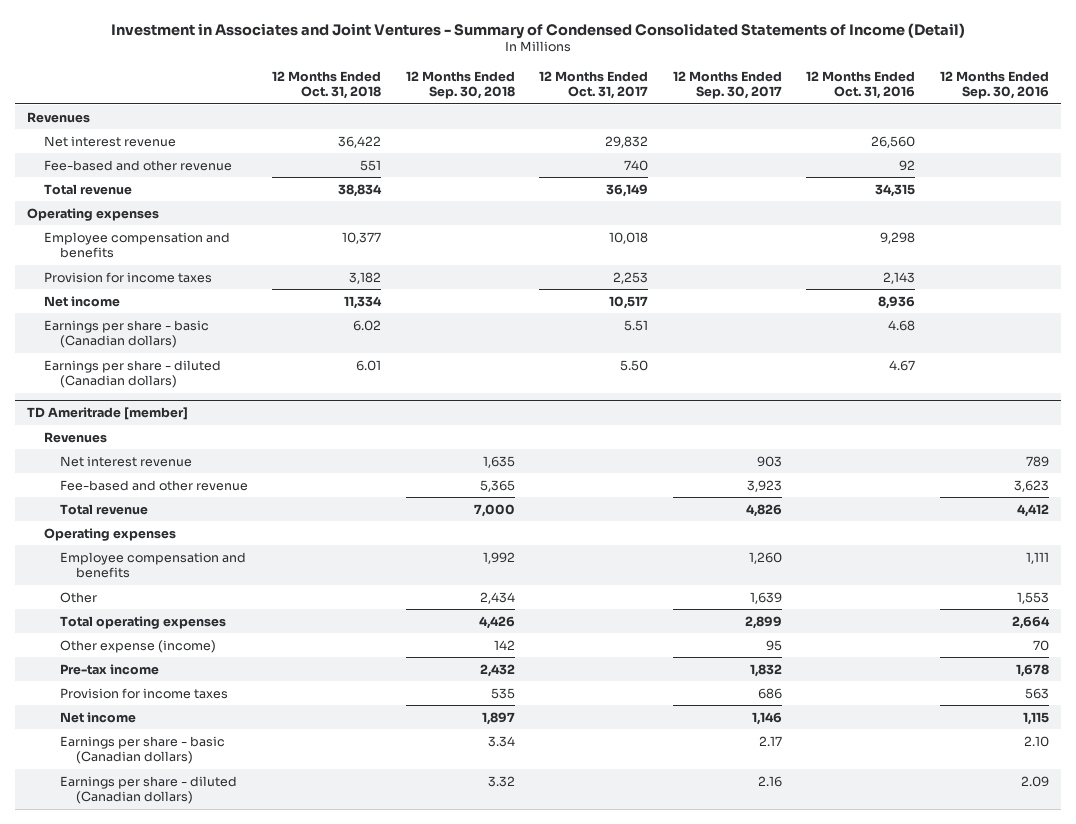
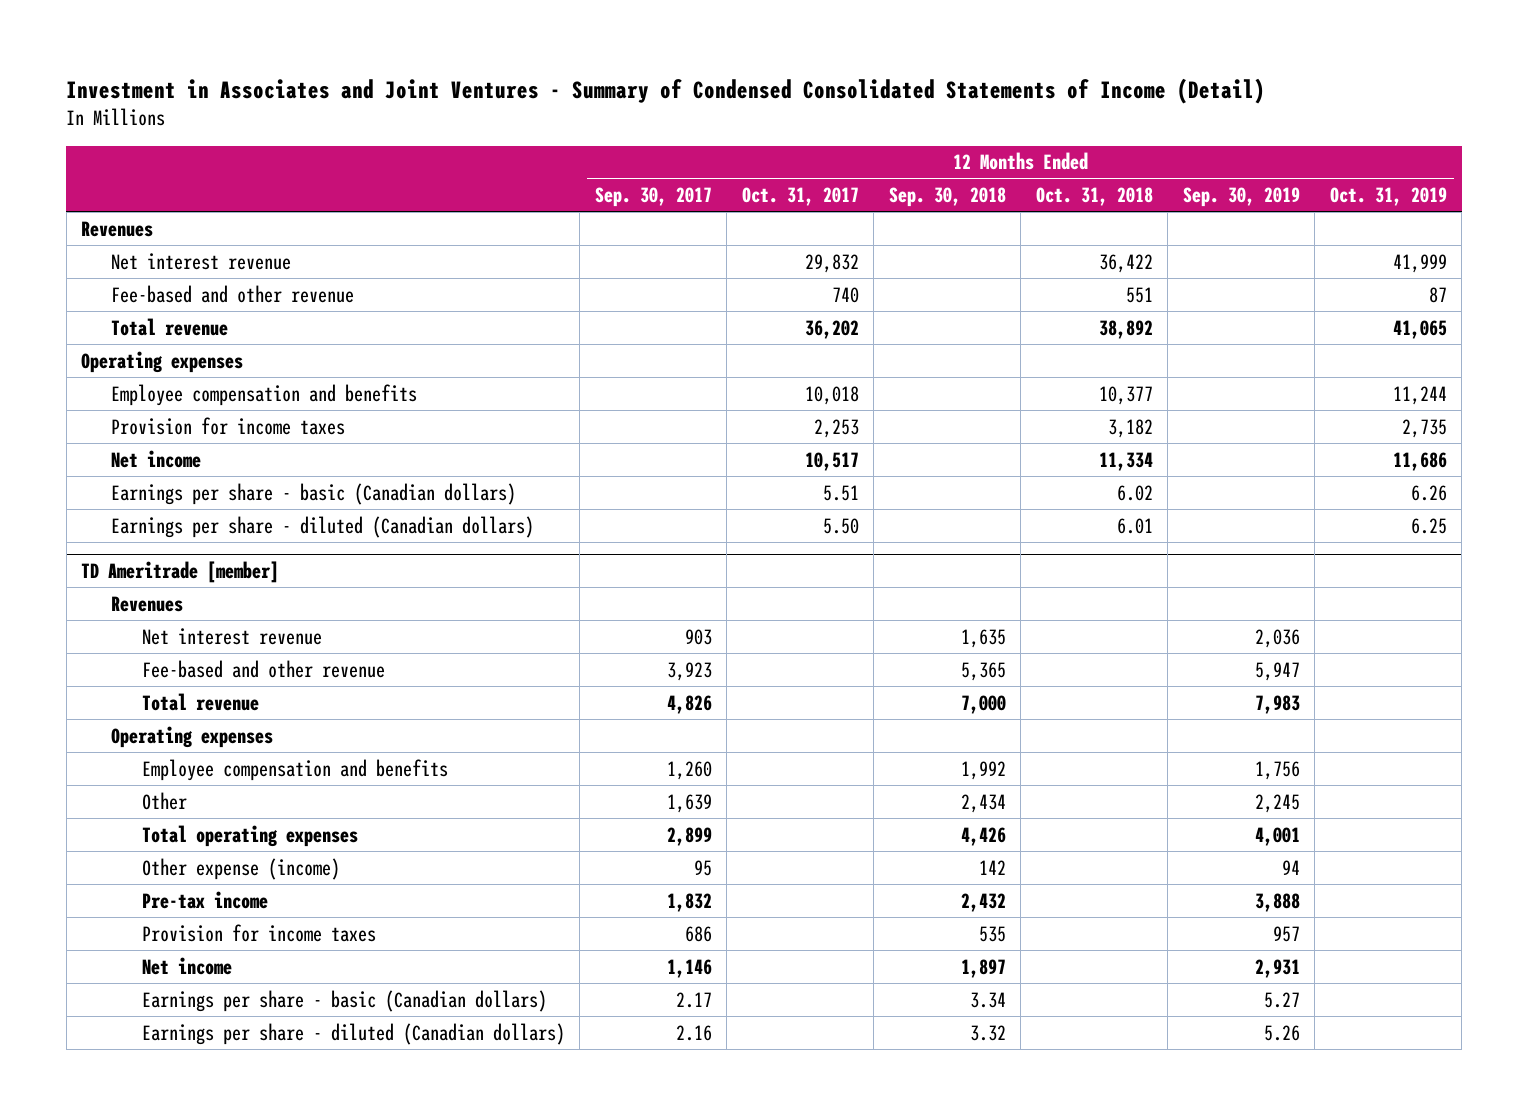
[806,70,916,100] 12 Months Ended Oct. 31, 2016 -> none
[939,70,1049,100] 12 Months Ended Sep. 30, 2016 -> none
none -> [1182,186,1300,207] Sep. 30, 2019
none -> [1329,186,1447,206] Oct. 31, 2019
[338,183,383,197] 38,834 -> [1098,319,1153,339] 38,892
[606,183,649,197] 36,149 -> [804,319,859,339] 36,202

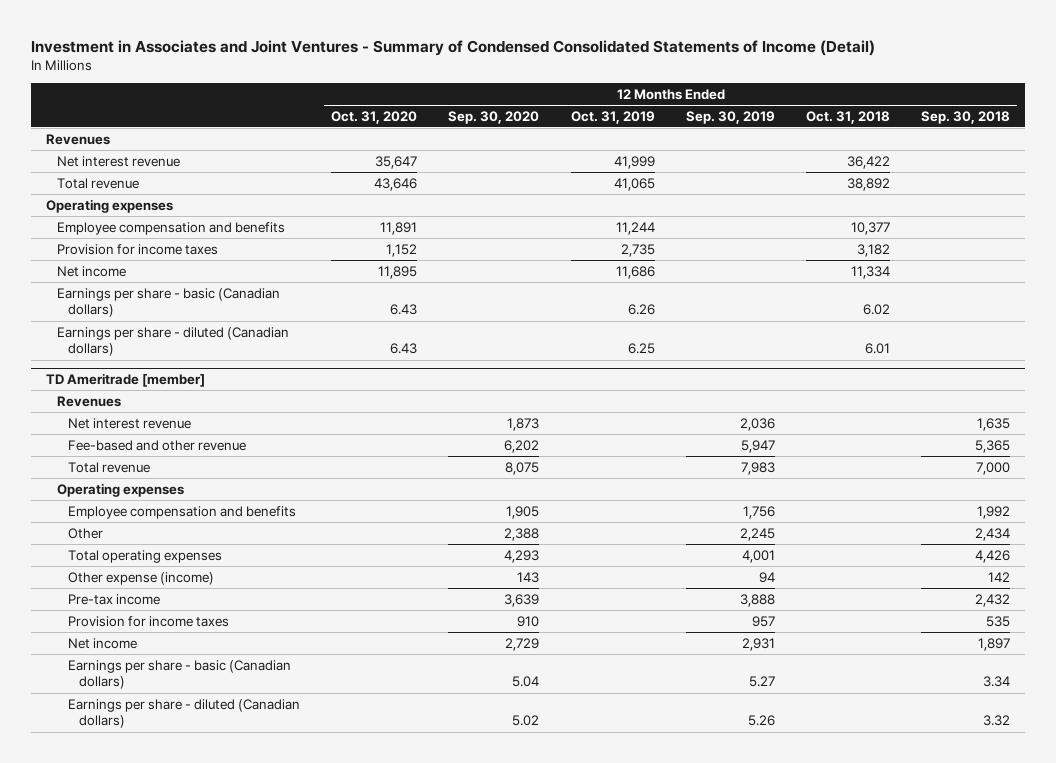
[594,186,712,207] Sep. 30, 2017 -> none
[741,186,859,206] Oct. 31, 2017 -> none
none -> [331,110,418,124] Oct. 31, 2020
none -> [448,110,540,124] Sep. 30, 2020
[111,284,355,303] Fee-based and other revenue -> none

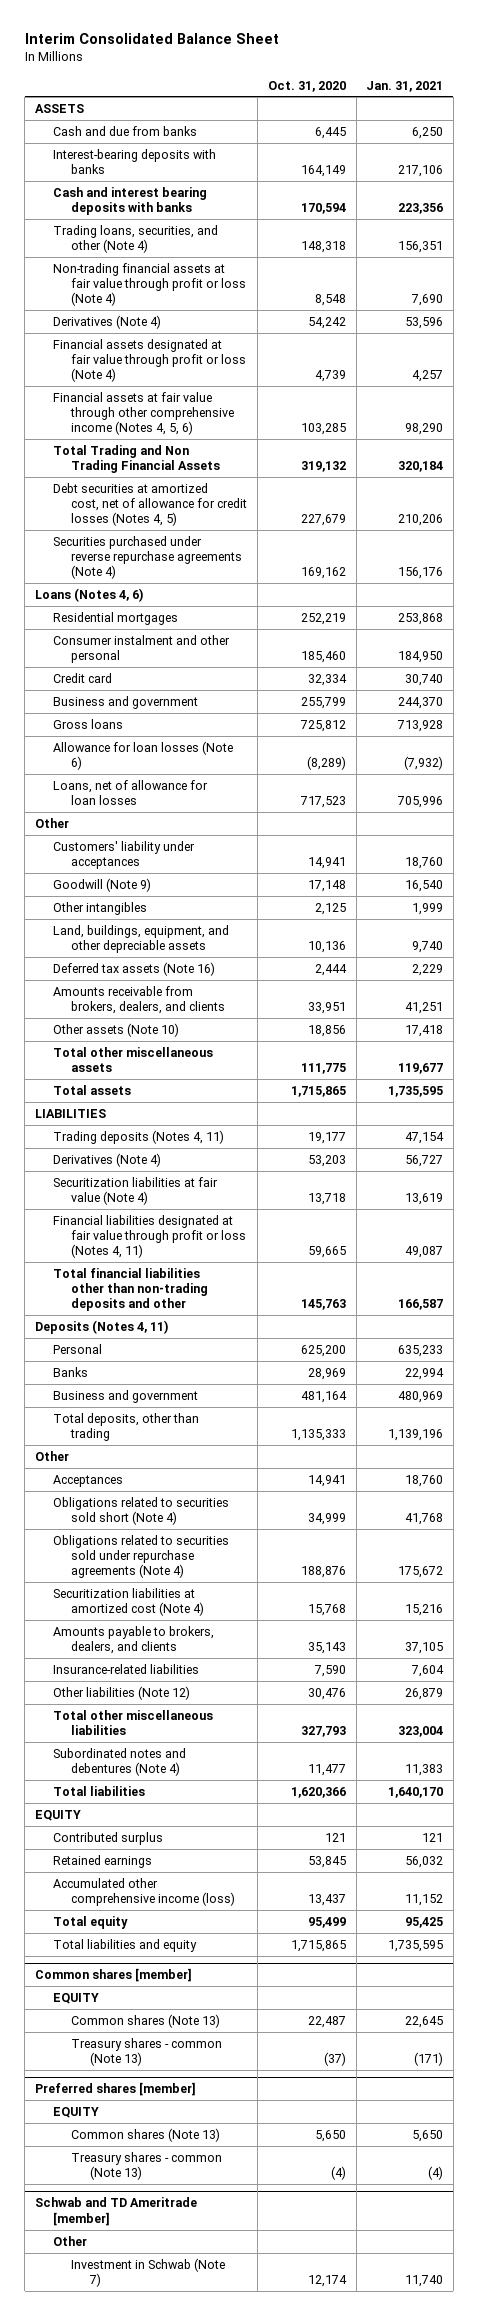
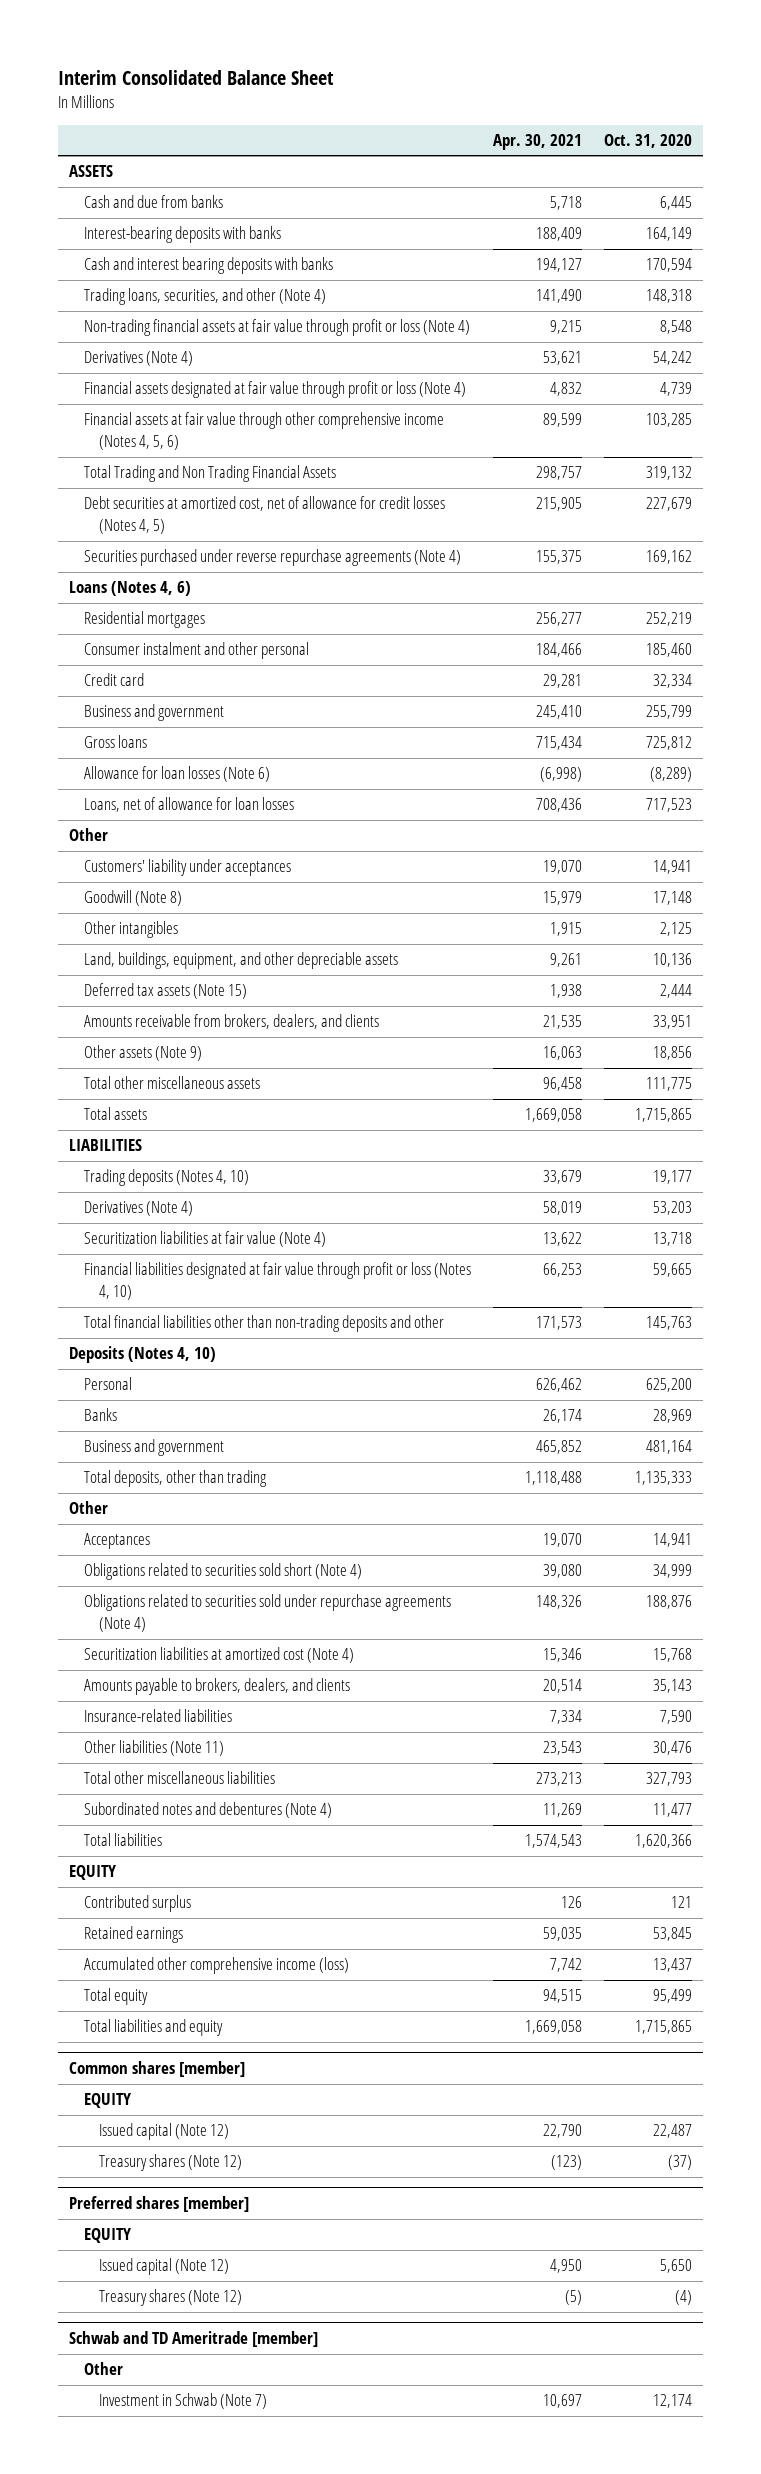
[366,80,444,92] Jan. 31, 2021 -> none
none -> [493,133,583,150] Apr. 30, 2021
[53,877,152,892] Goodwill (Note 9) -> [84,890,183,907] Goodwill (Note 8)
[53,961,216,976] Deferred tax assets (Note 16) -> [84,983,248,1000] Deferred tax assets (Note 15)
[53,1022,180,1037] Other assets (Note 10) -> [84,1045,203,1062] Other assets (Note 9)
[53,1129,225,1144] Trading deposits (Notes 4, 11) -> [84,1169,250,1187] Trading deposits (Notes 4, 10)
[53,1214,247,1259] Financial liabilities designated at fair value through profit or loss (Notes 4, 11) -> [84,1262,472,1301] Financial liabilities designated at fair value through profit or loss (Notes 4, 10)
[34,1319,168,1334] Deposits (Notes 4, 11) -> [69,1346,217,1364] Deposits (Notes 4, 10)
[53,1685,191,1700] Other liabilities (Note 12) -> [84,1740,225,1757] Other liabilities (Note 11)
[71,2013,221,2028] Common shares (Note 13) -> [98,2123,229,2141] Issued capital (Note 12)
[71,2037,223,2067] Treasury shares - common (Note 13) -> [98,2154,242,2172] Treasury shares (Note 12)
[71,2127,221,2142] Common shares (Note 13) -> [98,2258,229,2276] Issued capital (Note 12)
[71,2151,223,2181] Treasury shares - common (Note 13) -> [98,2289,242,2307] Treasury shares (Note 12)

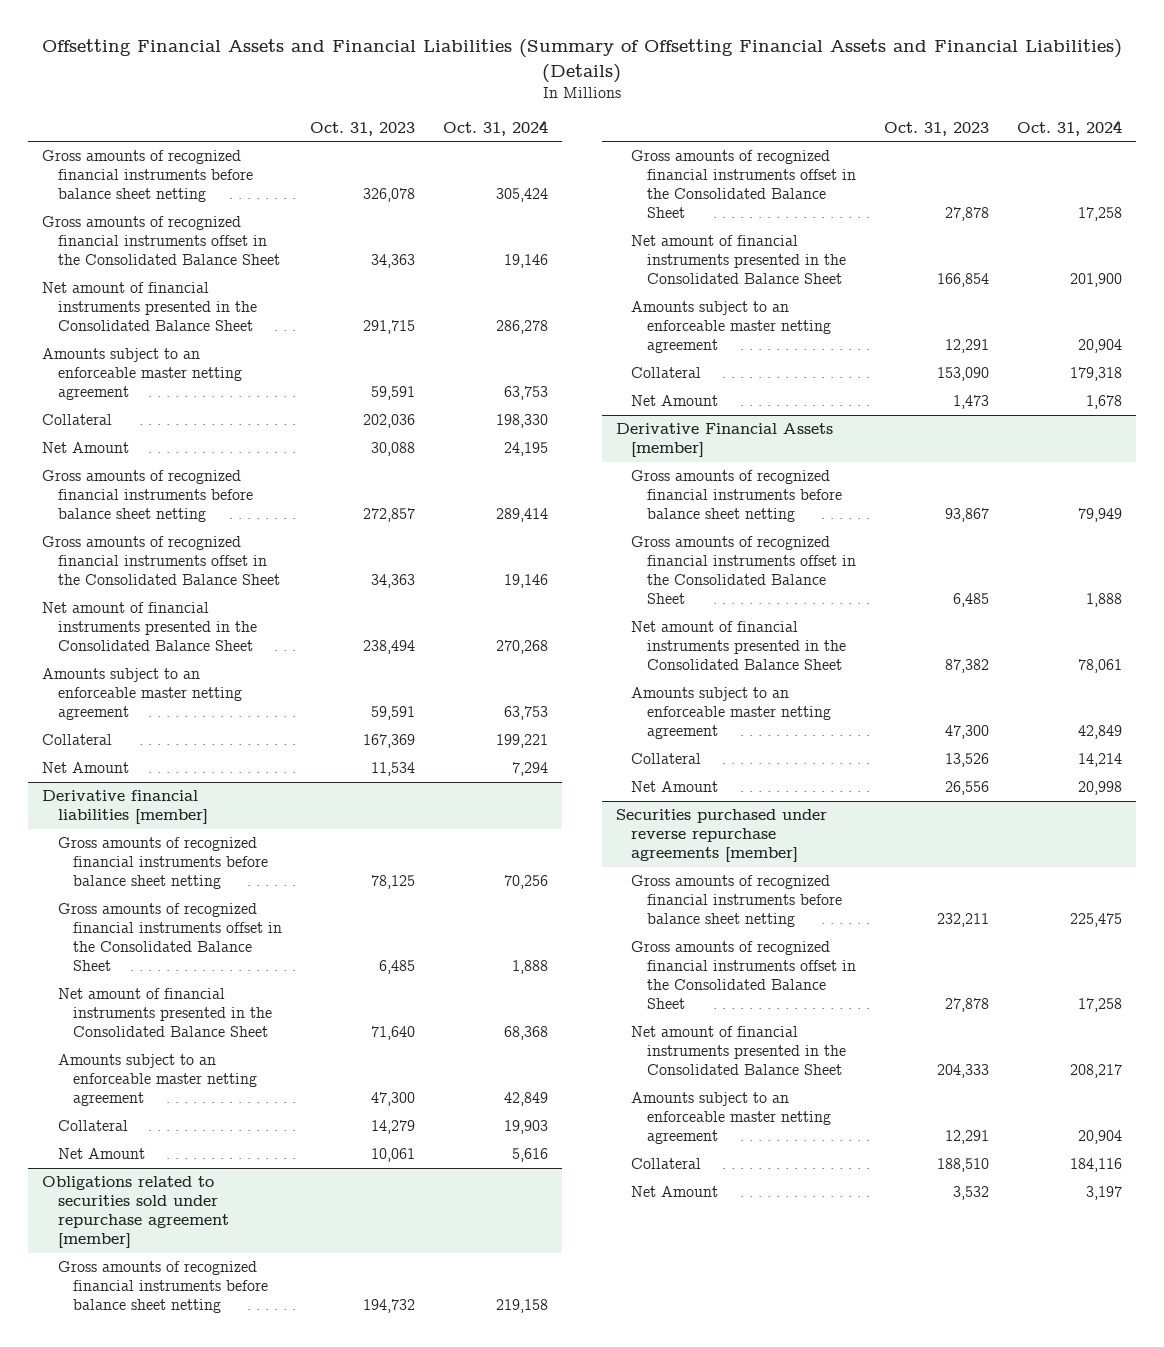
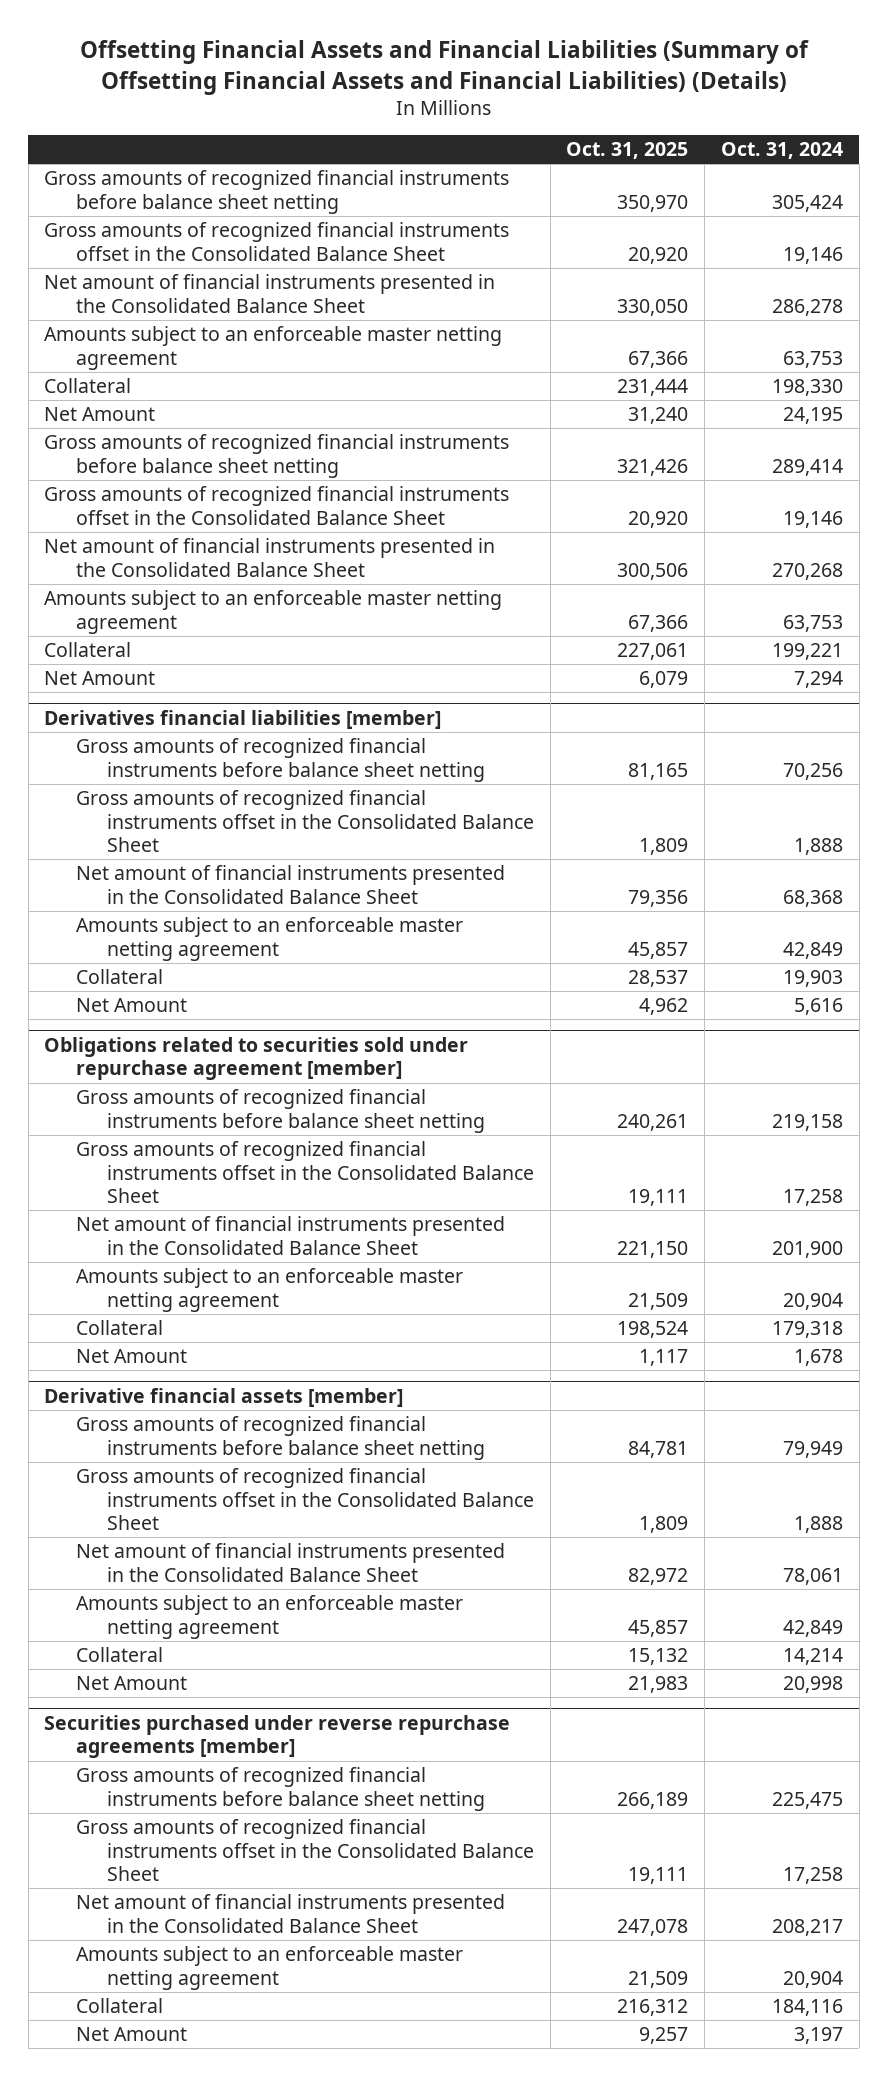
[310,121,416,136] Oct. 31, 2023 -> none
none -> [566,142,689,160] Oct. 31, 2025
[41,790,208,825] Derivative financial liabilities [member] -> [44,709,442,729] Derivatives financial liabilities [member]
[615,423,833,458] Derivative Financial Assets [member] -> [44,1387,404,1407] Derivative financial assets [member]

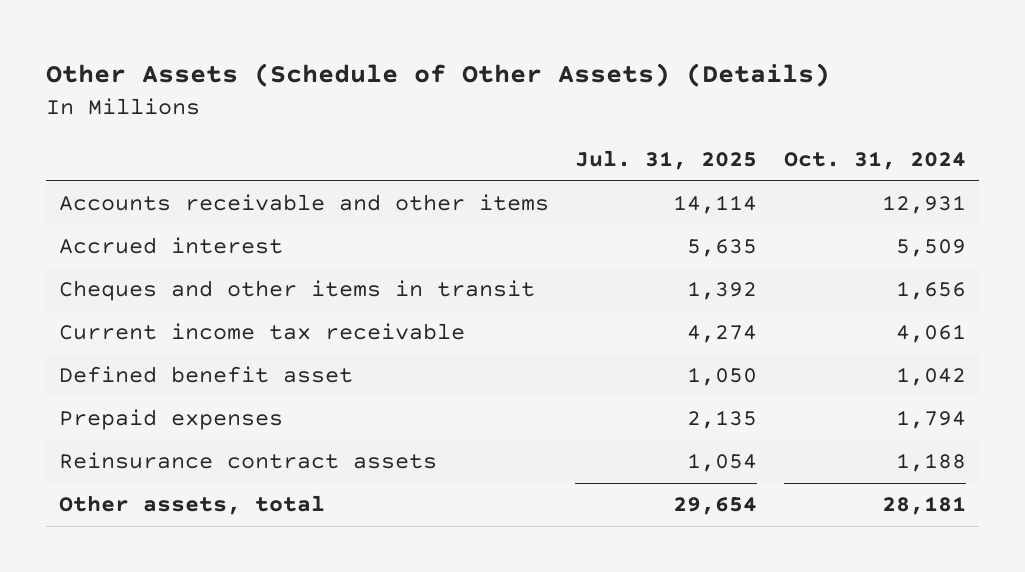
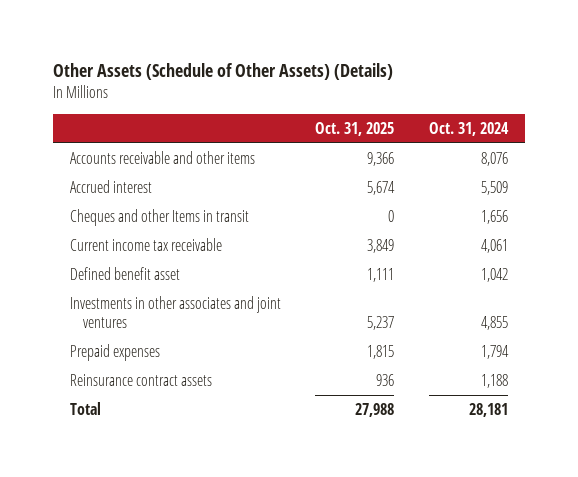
[575,150,758,171] Jul. 31, 2025 -> none
none -> [315,121,395,136] Oct. 31, 2025
[881,195,966,215] 12,931 -> [480,152,508,167] 8,076
[58,280,535,302] Cheques and other items in transit -> [70,209,250,227] Cheques and other Items in transit
none -> [70,296,282,329] Investments in other associates and joint ventures
[58,495,325,516] Other assets, total -> [70,402,102,416] Total

